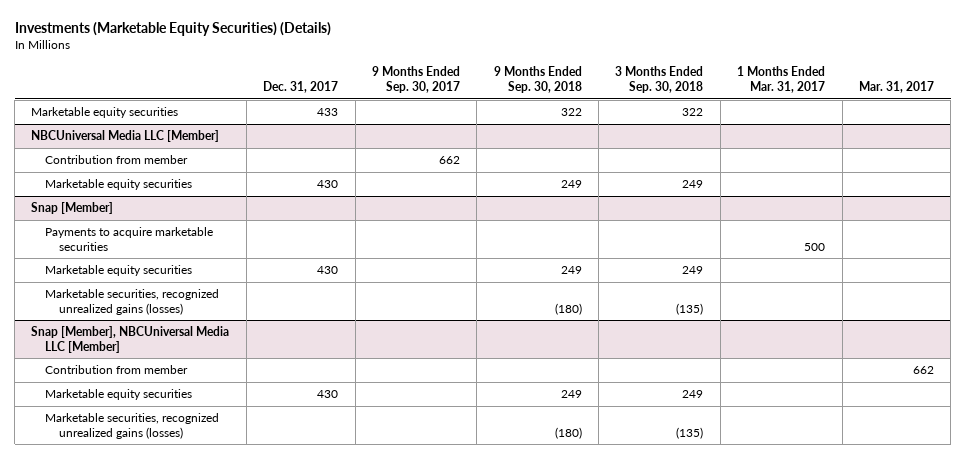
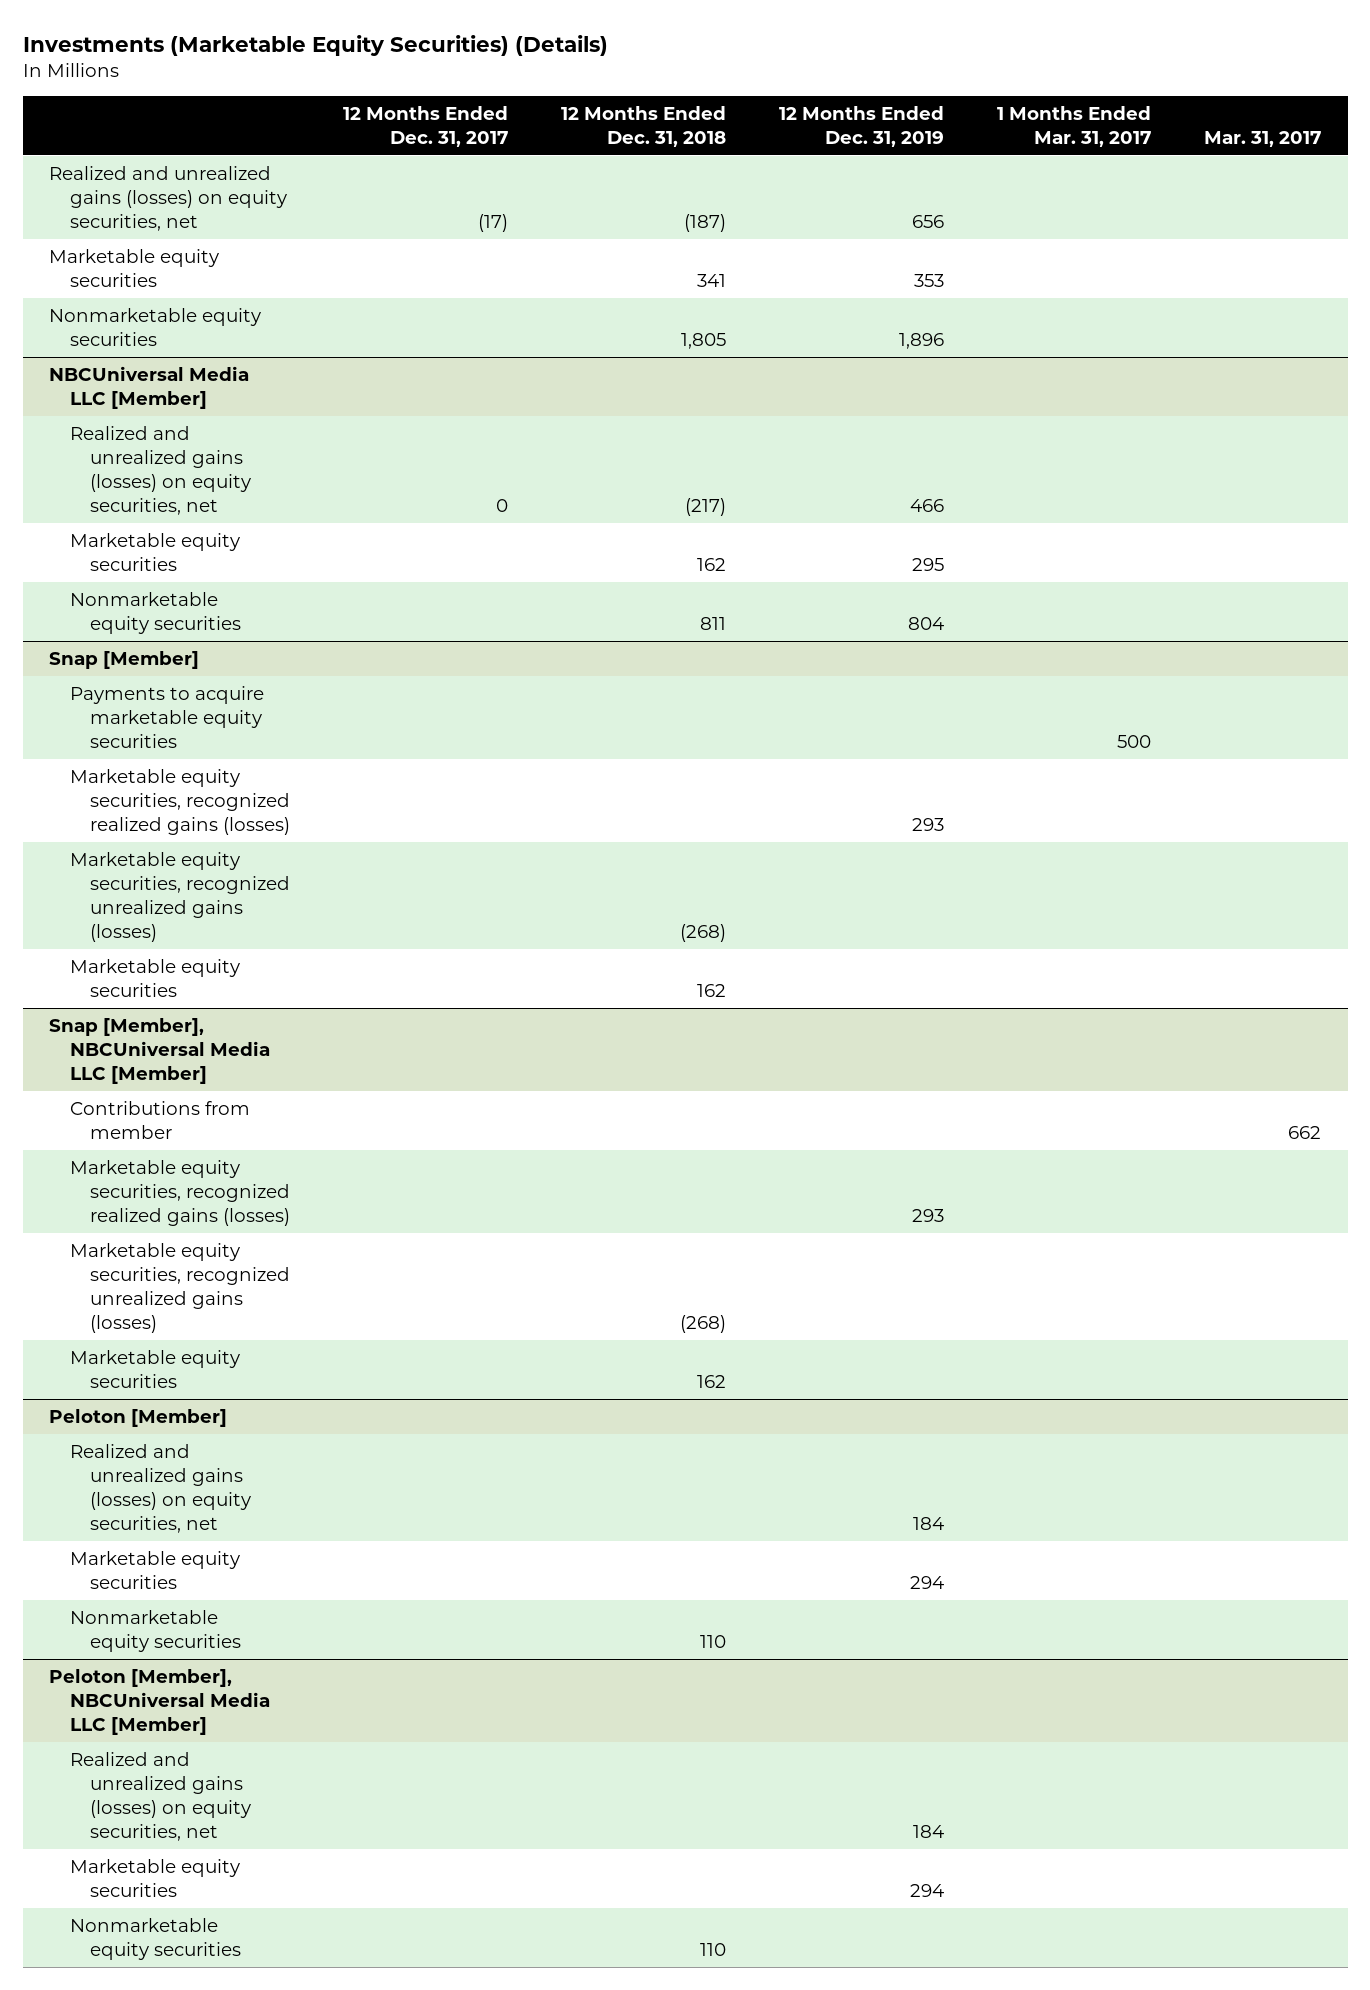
[263,80,339,93] Dec. 31, 2017 -> none
[371,66,460,93] 9 Months Ended Sep. 30, 2017 -> none
[493,66,582,93] 9 Months Ended Sep. 30, 2018 -> none
[615,66,704,93] 3 Months Ended Sep. 30, 2018 -> none
none -> [343,105,509,147] 12 Months Ended Dec. 31, 2017
none -> [561,105,727,147] 12 Months Ended Dec. 31, 2018
none -> [779,105,945,147] 12 Months Ended Dec. 31, 2019
none -> [49,165,287,232] Realized and unrealized gains (losses) on equity securities, net
none -> [49,307,262,347] Nonmarketable equity securities
[45,155,189,165] Contribution from member -> none
none -> [69,425,252,516] Realized and unrealized gains (losses) on equity securities, net
none -> [69,591,242,635] Nonmarketable equity securities
[45,227,214,251] Payments to acquire marketable securities -> [69,685,264,749] Payments to acquire marketable equity securities
none -> [69,768,291,836] Marketable equity securities, recognized realized gains (losses)
none -> [69,851,291,943] Marketable equity securities, recognized unrealized gains (losses)
[45,289,220,315] Marketable securities, recognized unrealized gains (losses) -> none
[45,365,189,375] Contribution from member -> [69,1100,250,1140] Contributions from member
none -> [69,1159,291,1227] Marketable equity securities, recognized realized gains (losses)
none -> [69,1242,291,1334] Marketable equity securities, recognized unrealized gains (losses)
[45,413,220,439] Marketable securities, recognized unrealized gains (losses) -> none
none -> [49,1408,228,1427] Peloton [Member]
none -> [69,1443,252,1534] Realized and unrealized gains (losses) on equity securities, net
none -> [69,1550,240,1590] Marketable equity securities
none -> [69,1609,242,1653] Nonmarketable equity securities
none -> [49,1668,270,1736] Peloton [Member], NBCUniversal Media LLC [Member]
none -> [69,1751,252,1842] Realized and unrealized gains (losses) on equity securities, net
none -> [69,1858,240,1898] Marketable equity securities
none -> [69,1917,242,1961] Nonmarketable equity securities

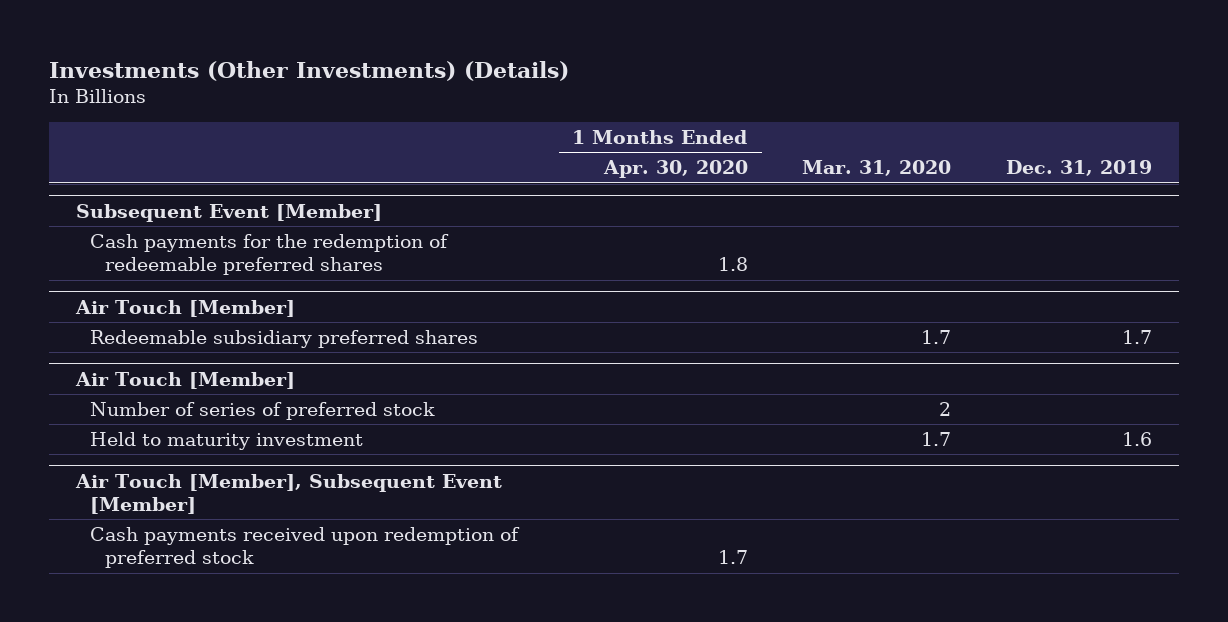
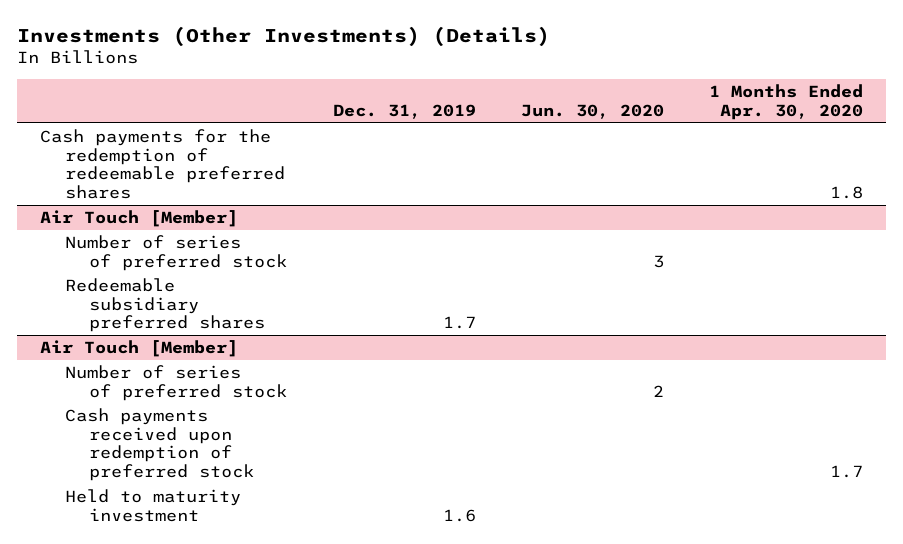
[802,160,952,177] Mar. 31, 2020 -> none
none -> [520,103,664,119] Jun. 30, 2020
[75,203,382,222] Subsequent Event [Member] -> none
none -> [64,234,288,271] Number of series of preferred stock
none -> [64,407,255,481] Cash payments received upon redemption of preferred stock
[74,473,502,514] Air Touch [Member], Subsequent Event [Member] -> none
[90,527,521,569] Cash payments received upon redemption of preferred stock -> none

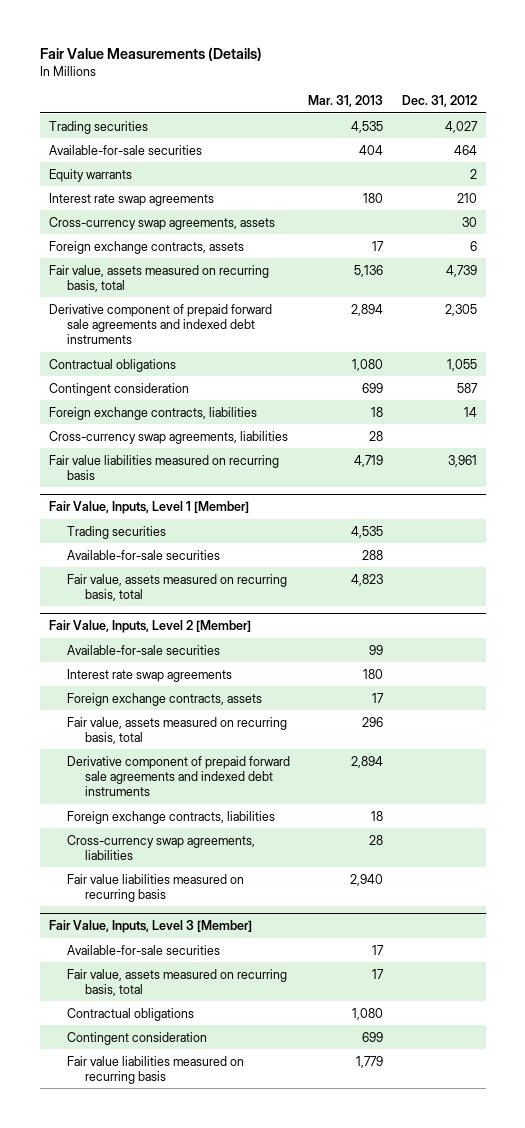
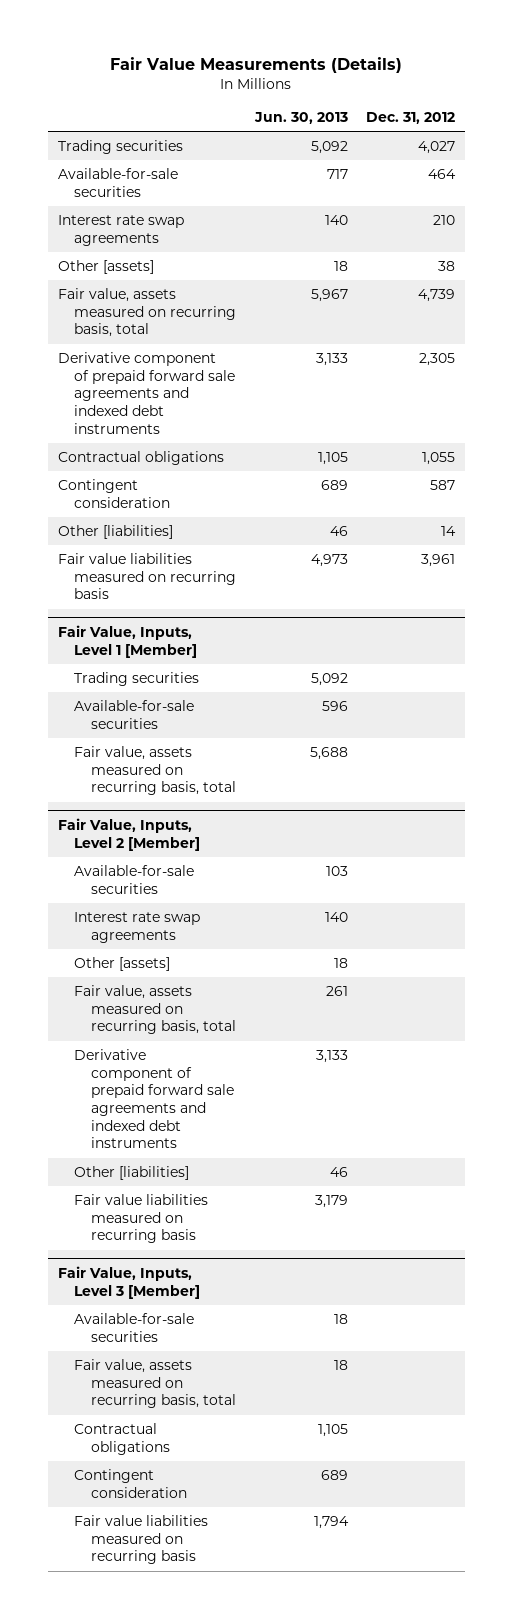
[308,95,384,108] Mar. 31, 2013 -> none
none -> [253,111,348,124] Jun. 30, 2013
[48,168,132,182] Equity warrants -> none
[48,216,275,230] Cross-currency swap agreements, assets -> none
[48,240,244,254] Foreign exchange contracts, assets -> none
none -> [57,260,154,275] Other [assets]
[48,406,257,420] Foreign exchange contracts, liabilities -> none
[48,430,288,444] Cross-currency swap agreements, liabilities -> none
none -> [57,525,173,540] Other [liabilities]
[67,692,263,706] Foreign exchange contracts, assets -> none
none -> [74,957,171,972] Other [assets]
[67,810,276,824] Foreign exchange contracts, liabilities -> none
[67,834,256,860] Cross-currency swap agreements, liabilities -> none
none -> [74,1166,190,1181] Other [liabilities]

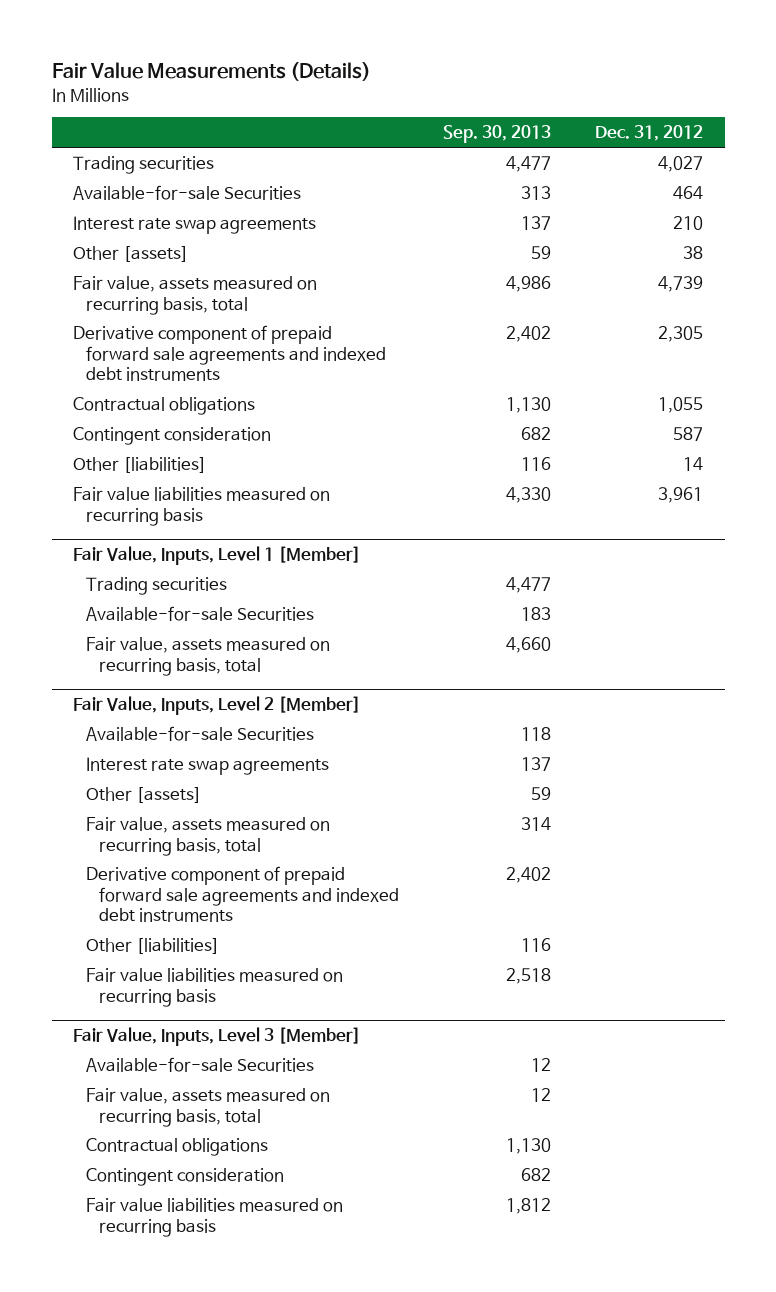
[253,111,348,124] Jun. 30, 2013 -> none
none -> [443,125,552,144] Sep. 30, 2013
[57,168,178,197] Available-for-sale securities -> [73,184,302,200] Available-for-sale Securities
[74,700,195,729] Available-for-sale securities -> [86,605,315,621] Available-for-sale Securities
[74,865,195,894] Available-for-sale securities -> [86,725,315,741] Available-for-sale Securities
[74,1313,195,1342] Available-for-sale securities -> [86,1056,315,1072] Available-for-sale Securities

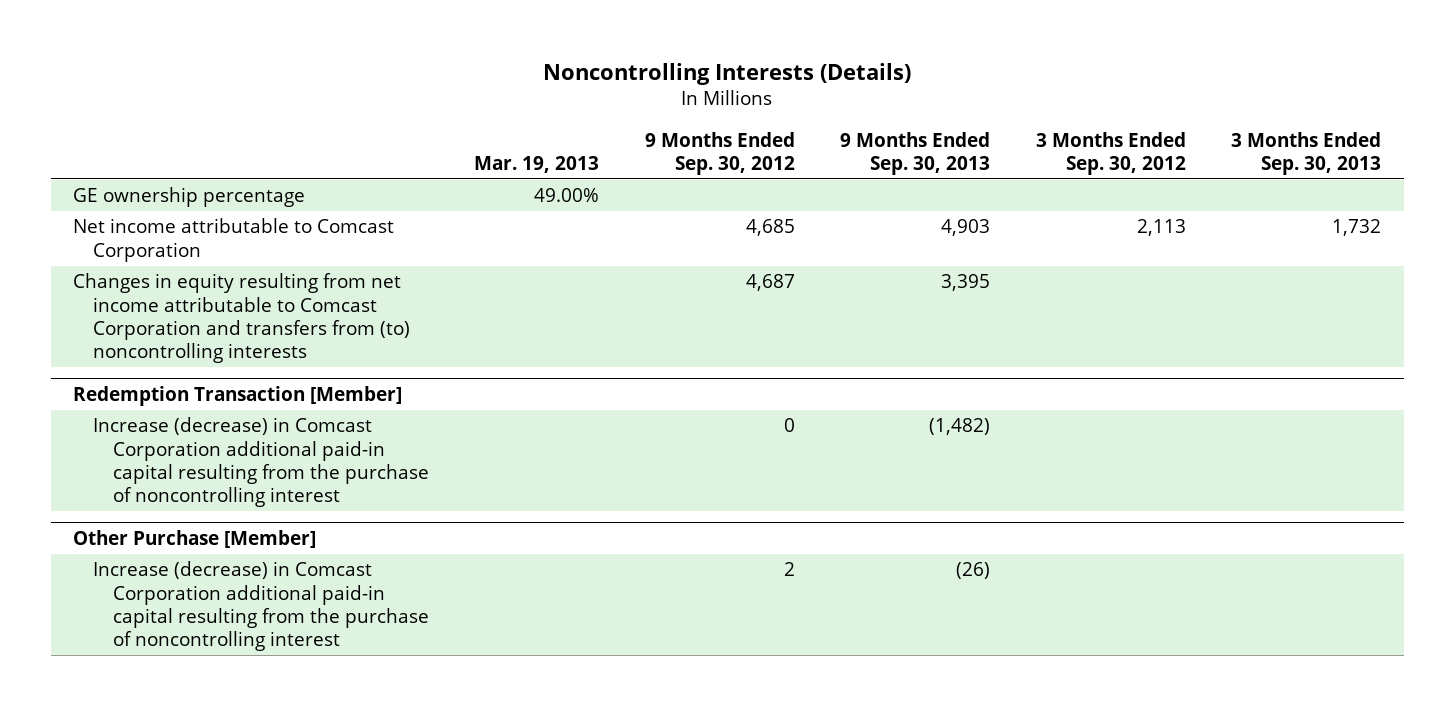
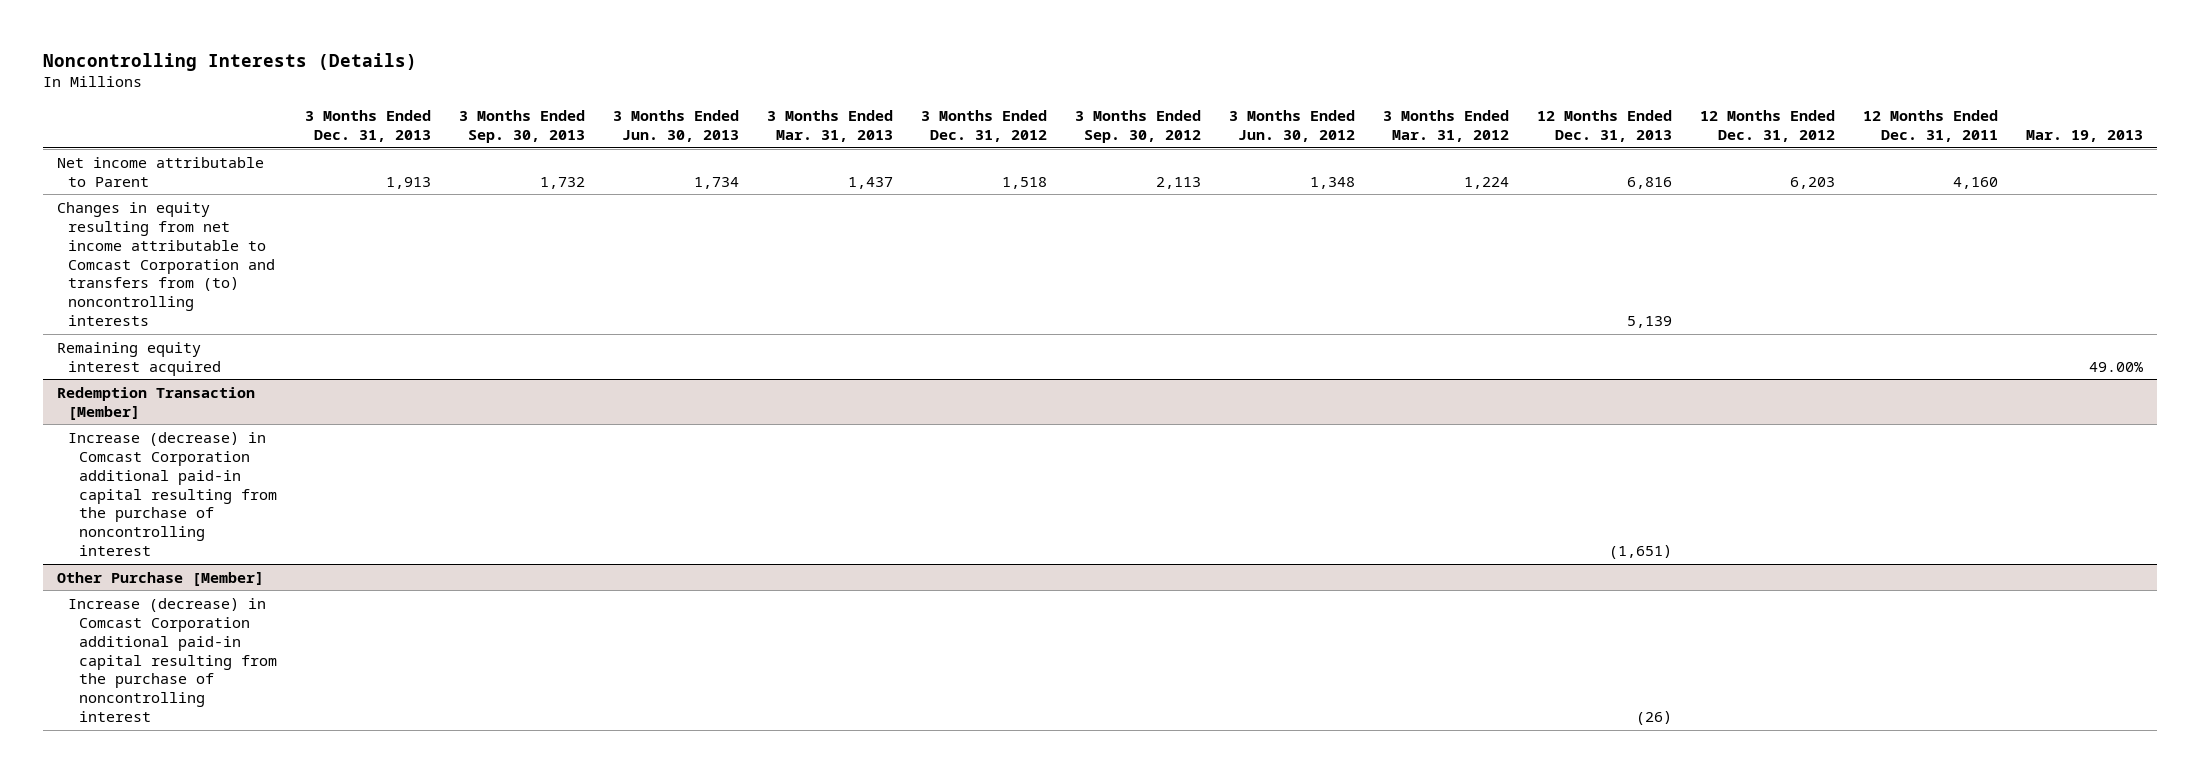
[644,131,795,175] 9 Months Ended Sep. 30, 2012 -> none
[840,131,991,175] 9 Months Ended Sep. 30, 2013 -> none
none -> [305,110,432,142] 3 Months Ended Dec. 31, 2013
none -> [613,110,740,142] 3 Months Ended Jun. 30, 2013
none -> [767,110,894,142] 3 Months Ended Mar. 31, 2013
none -> [921,110,1048,142] 3 Months Ended Dec. 31, 2012
none -> [1229,110,1356,142] 3 Months Ended Jun. 30, 2012
none -> [1383,110,1510,142] 3 Months Ended Mar. 31, 2012
none -> [1537,110,1673,142] 12 Months Ended Dec. 31, 2013
none -> [1700,110,1836,142] 12 Months Ended Dec. 31, 2012
none -> [1863,110,1999,142] 12 Months Ended Dec. 31, 2011
[73,187,306,208] GE ownership percentage -> none
[73,218,395,262] Net income attributable to Comcast Corporation -> [57,156,265,187] Net income attributable to Parent
none -> [57,341,222,376] Remaining equity interest acquired

